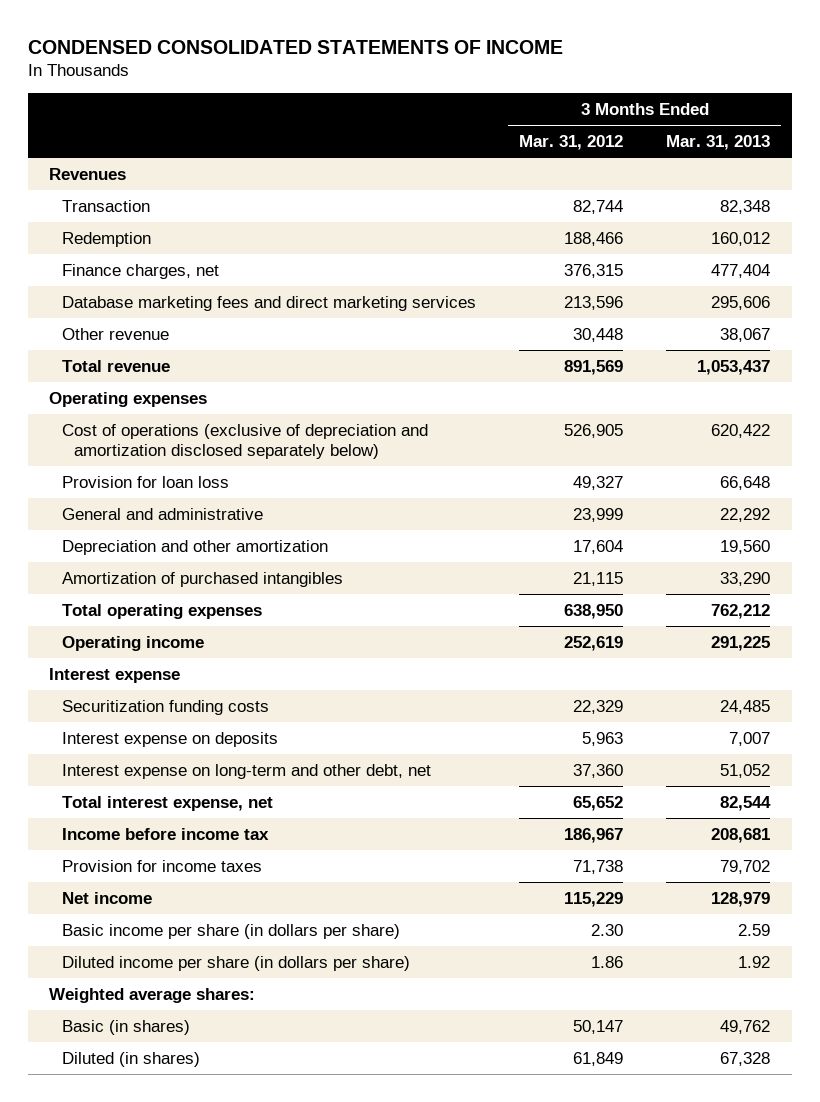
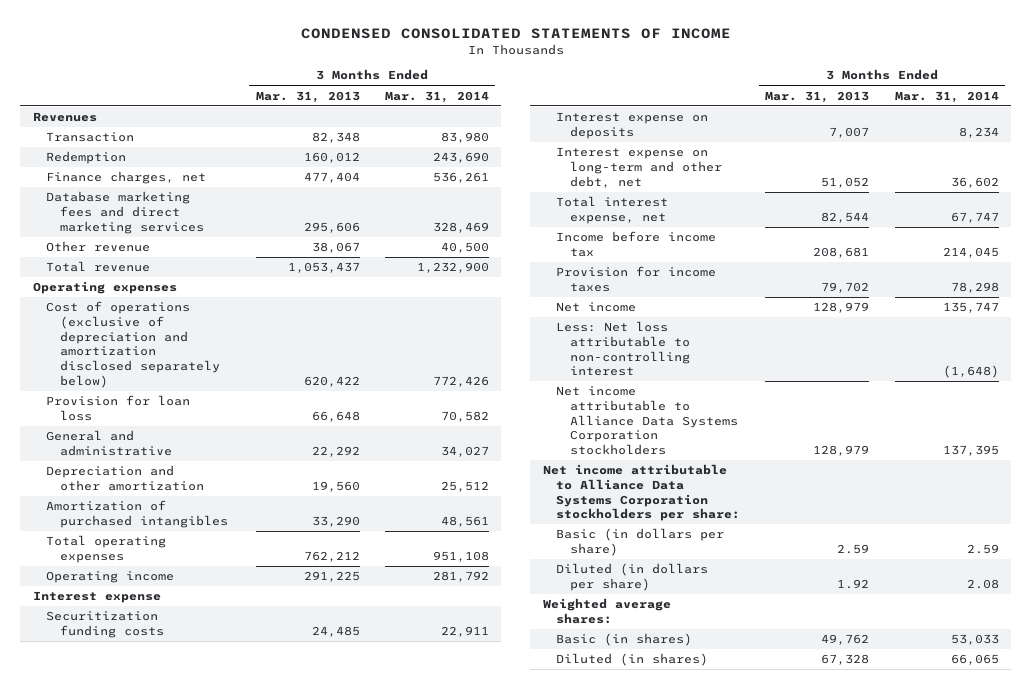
[518,134,623,150] Mar. 31, 2012 -> none
none -> [384,90,489,103] Mar. 31, 2014
none -> [556,321,691,377] Less: Net loss attributable to non-controlling interest
none -> [556,386,739,455] Net income attributable to Alliance Data Systems Corporation stockholders
none -> [542,464,741,522] Net income attributable to Alliance Data Systems Corporation stockholders per share:
[61,923,400,939] Basic income per share (in dollars per share) -> [556,528,725,556] Basic (in dollars per share)
[61,955,410,971] Diluted income per share (in dollars per share) -> [556,563,709,591] Diluted (in dollars per share)

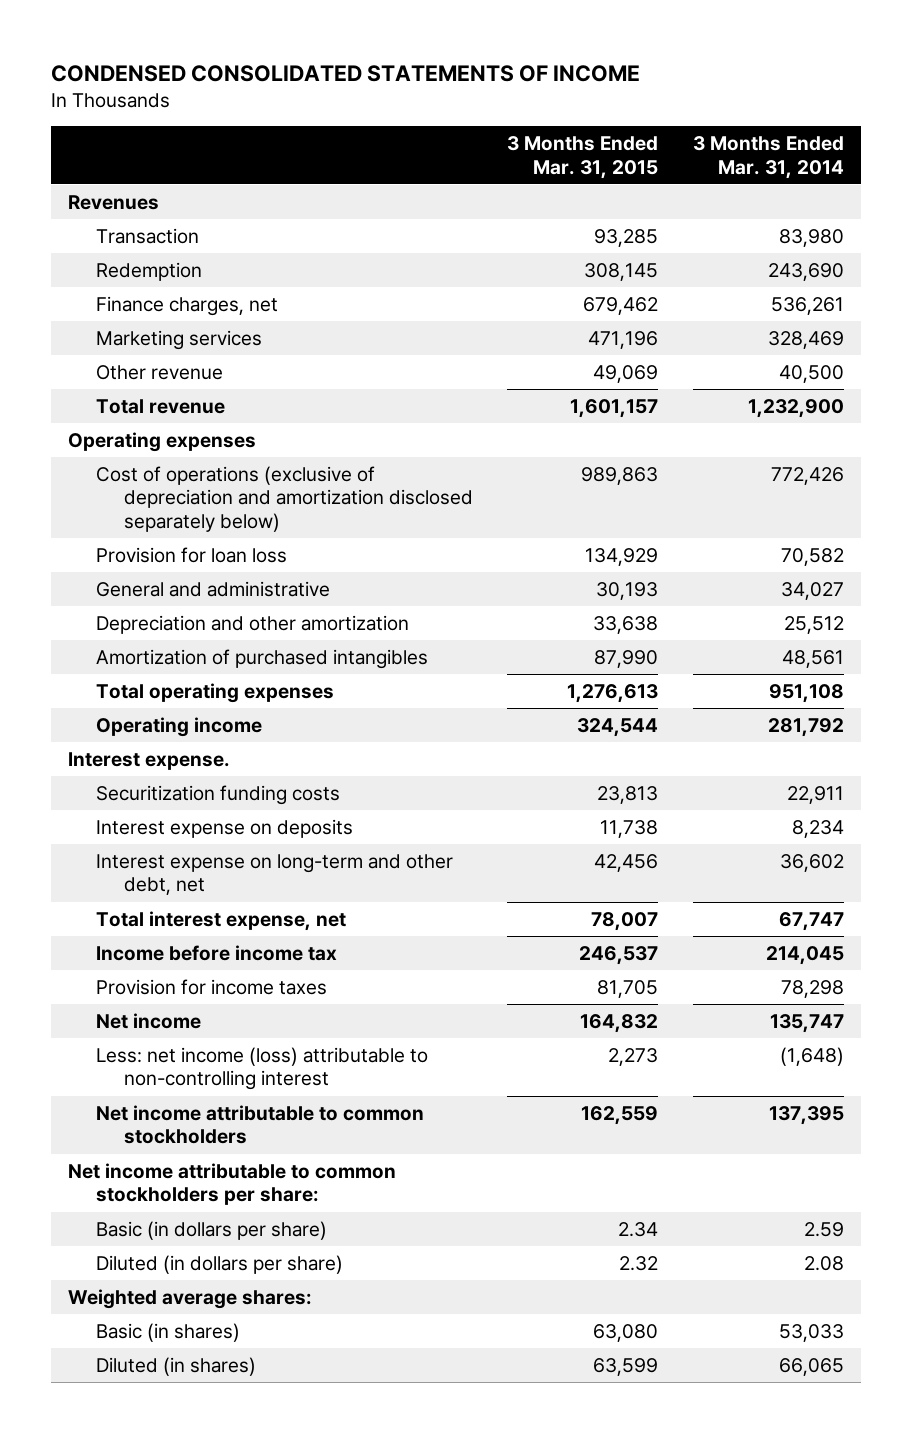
[255,90,360,103] Mar. 31, 2013 -> none
none -> [507,136,659,179] 3 Months Ended Mar. 31, 2015
[46,191,205,234] Database marketing fees and direct marketing services -> [96,329,263,350] Marketing services
[32,591,161,604] Interest expense -> [68,751,231,770] Interest expense.
[556,321,691,377] Less: Net loss attributable to non-controlling interest -> [96,1046,429,1091] Less: net income (loss) attributable to non-controlling interest
[556,386,739,455] Net income attributable to Alliance Data Systems Corporation stockholders -> [96,1104,425,1145] Net income attributable to common stockholders
[542,464,741,522] Net income attributable to Alliance Data Systems Corporation stockholders per share: -> [68,1162,397,1206] Net income attributable to common stockholders per share:

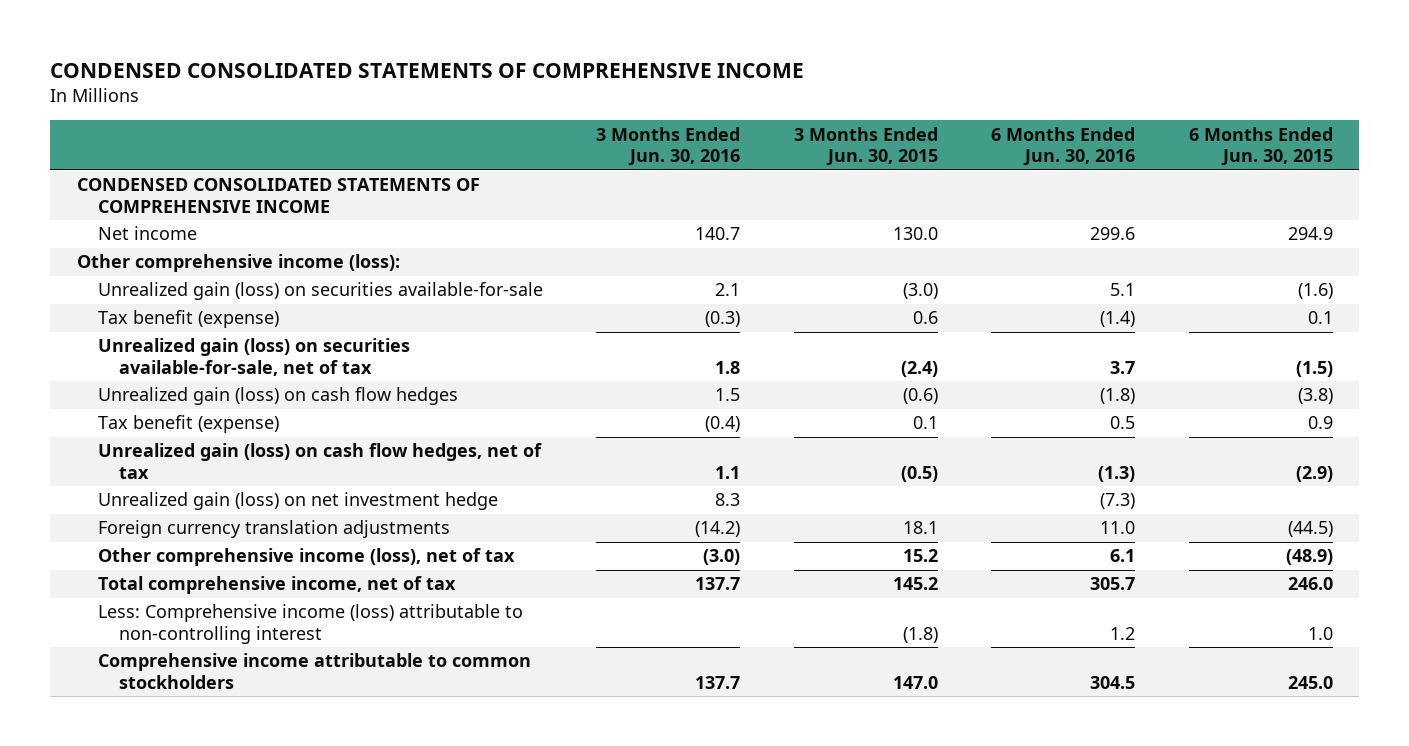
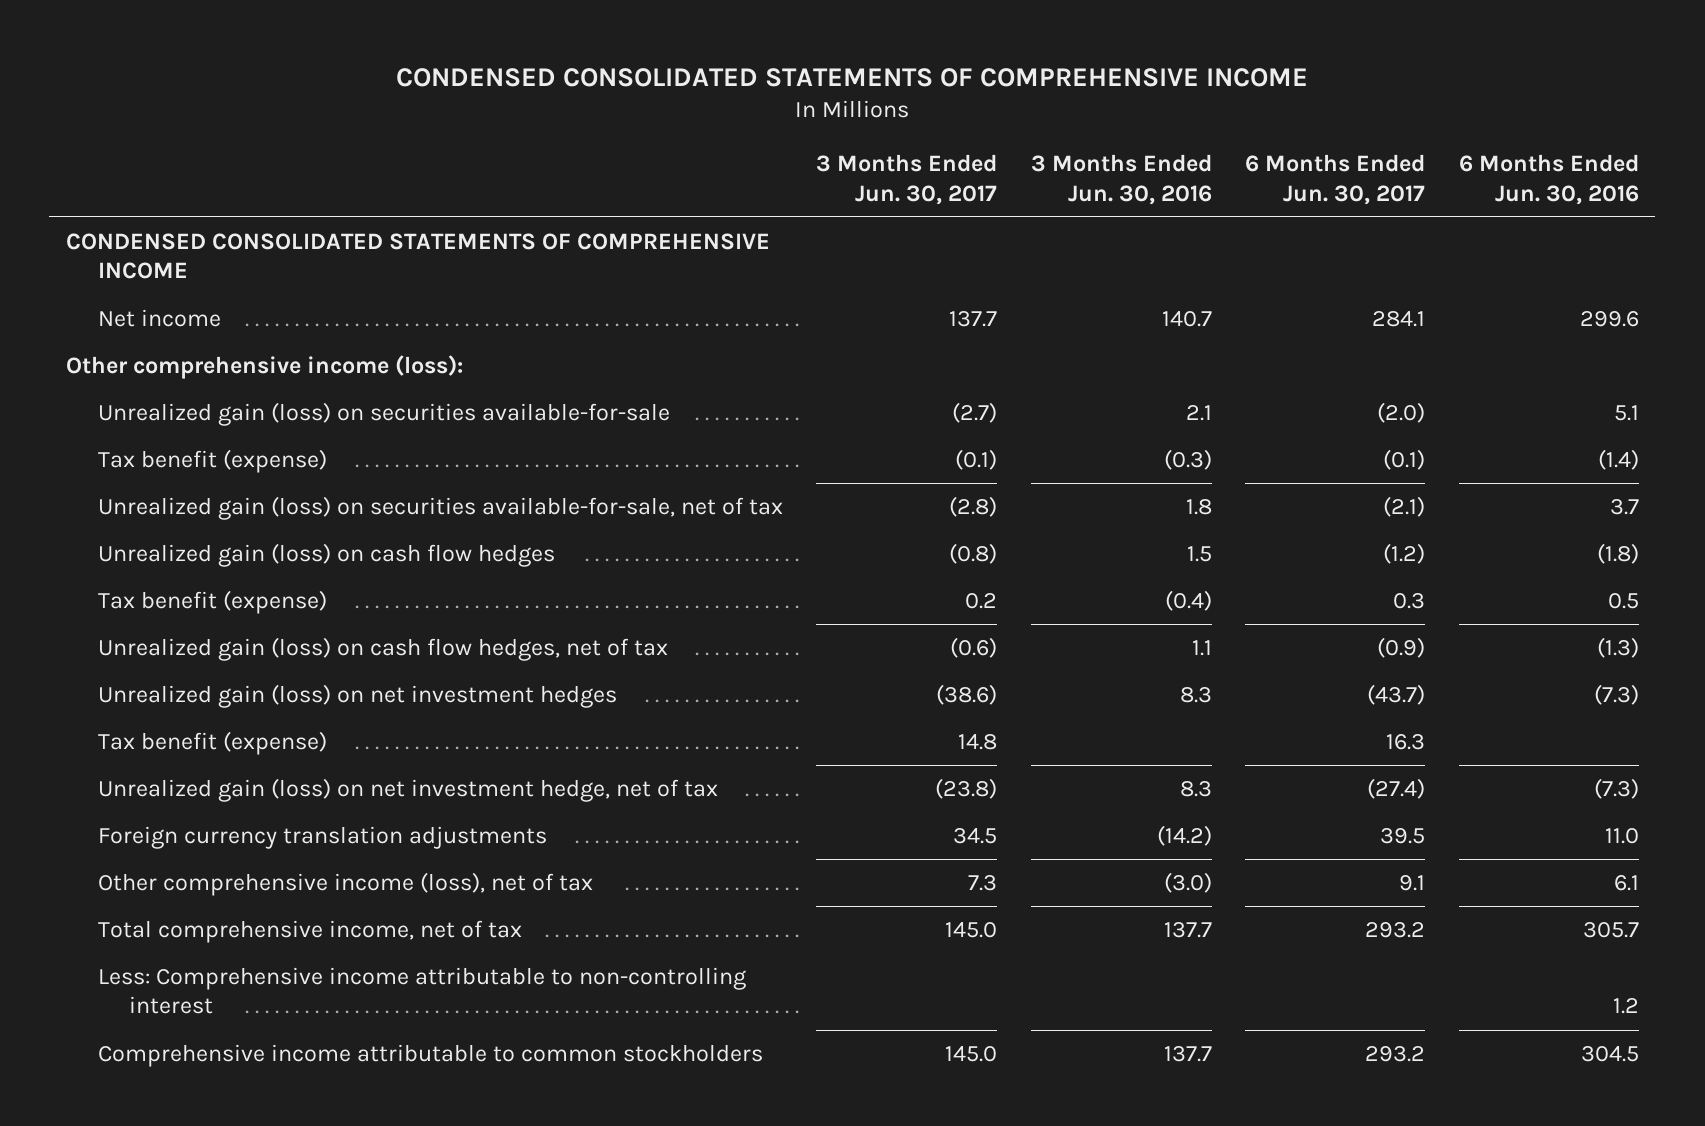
[793,126,938,167] 3 Months Ended Jun. 30, 2015 -> none
[1188,126,1333,167] 6 Months Ended Jun. 30, 2015 -> none
none -> [816,154,998,205] 3 Months Ended Jun. 30, 2017
none -> [1245,154,1426,205] 6 Months Ended Jun. 30, 2017
none -> [97,683,617,708] Unrealized gain (loss) on net investment hedges
none -> [97,730,327,755] Tax benefit (expense)
[97,492,498,511] Unrealized gain (loss) on net investment hedge -> [97,777,718,802] Unrealized gain (loss) on net investment hedge, net of tax
[97,604,523,645] Less: Comprehensive income (loss) attributable to non-controlling interest -> [97,966,746,1015] Less: Comprehensive income attributable to non-controlling interest

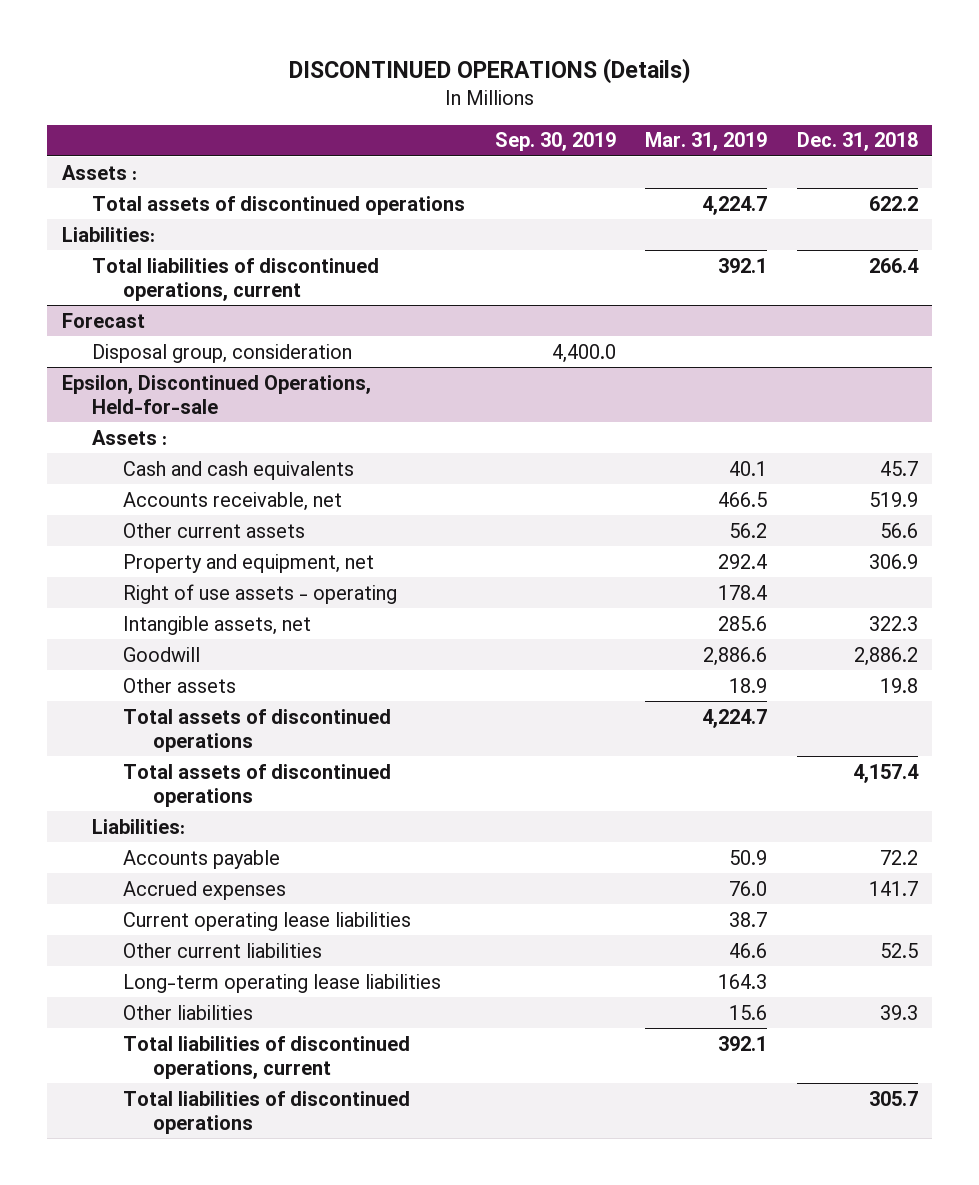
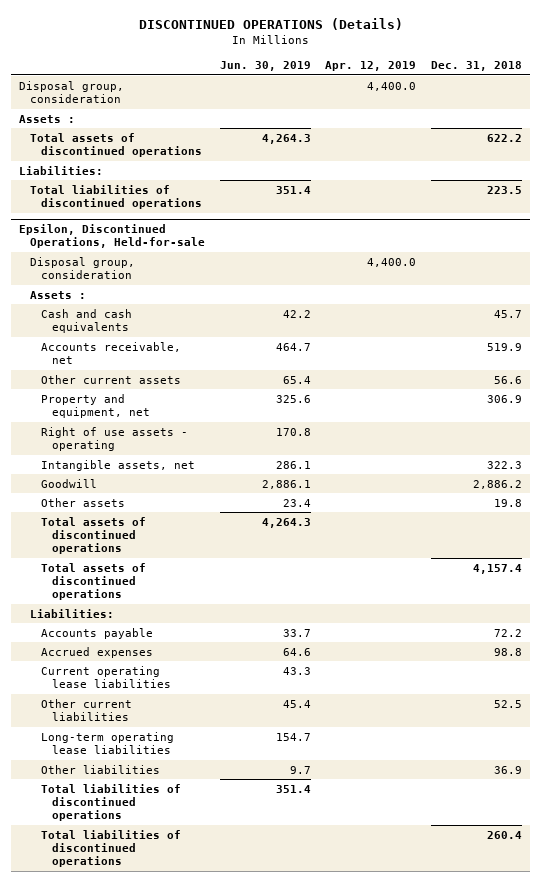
[494,132,616,152] Sep. 30, 2019 -> none
[645,132,768,152] Mar. 31, 2019 -> none
none -> [219,60,311,71] Jun. 30, 2019
none -> [325,60,417,71] Apr. 12, 2019
none -> [18,80,124,103] Disposal group, consideration
[61,312,145,328] Forecast -> none
[92,343,353,363] Disposal group, consideration -> none
[92,257,380,301] Total liabilities of discontinued operations, current -> [29,184,203,209] Total liabilities of discontinued operations
[868,257,919,273] 266.4 -> [487,185,523,194] 223.5
none -> [29,256,135,279] Disposal group, consideration
[868,880,918,896] 141.7 -> [494,647,523,656] 98.8
[879,1004,918,1020] 39.3 -> [494,765,523,774] 36.9
[122,1035,410,1079] Total liabilities of discontinued operations, current -> [41,783,182,822] Total liabilities of discontinued operations
[868,1090,918,1106] 305.7 -> [487,830,523,839] 260.4

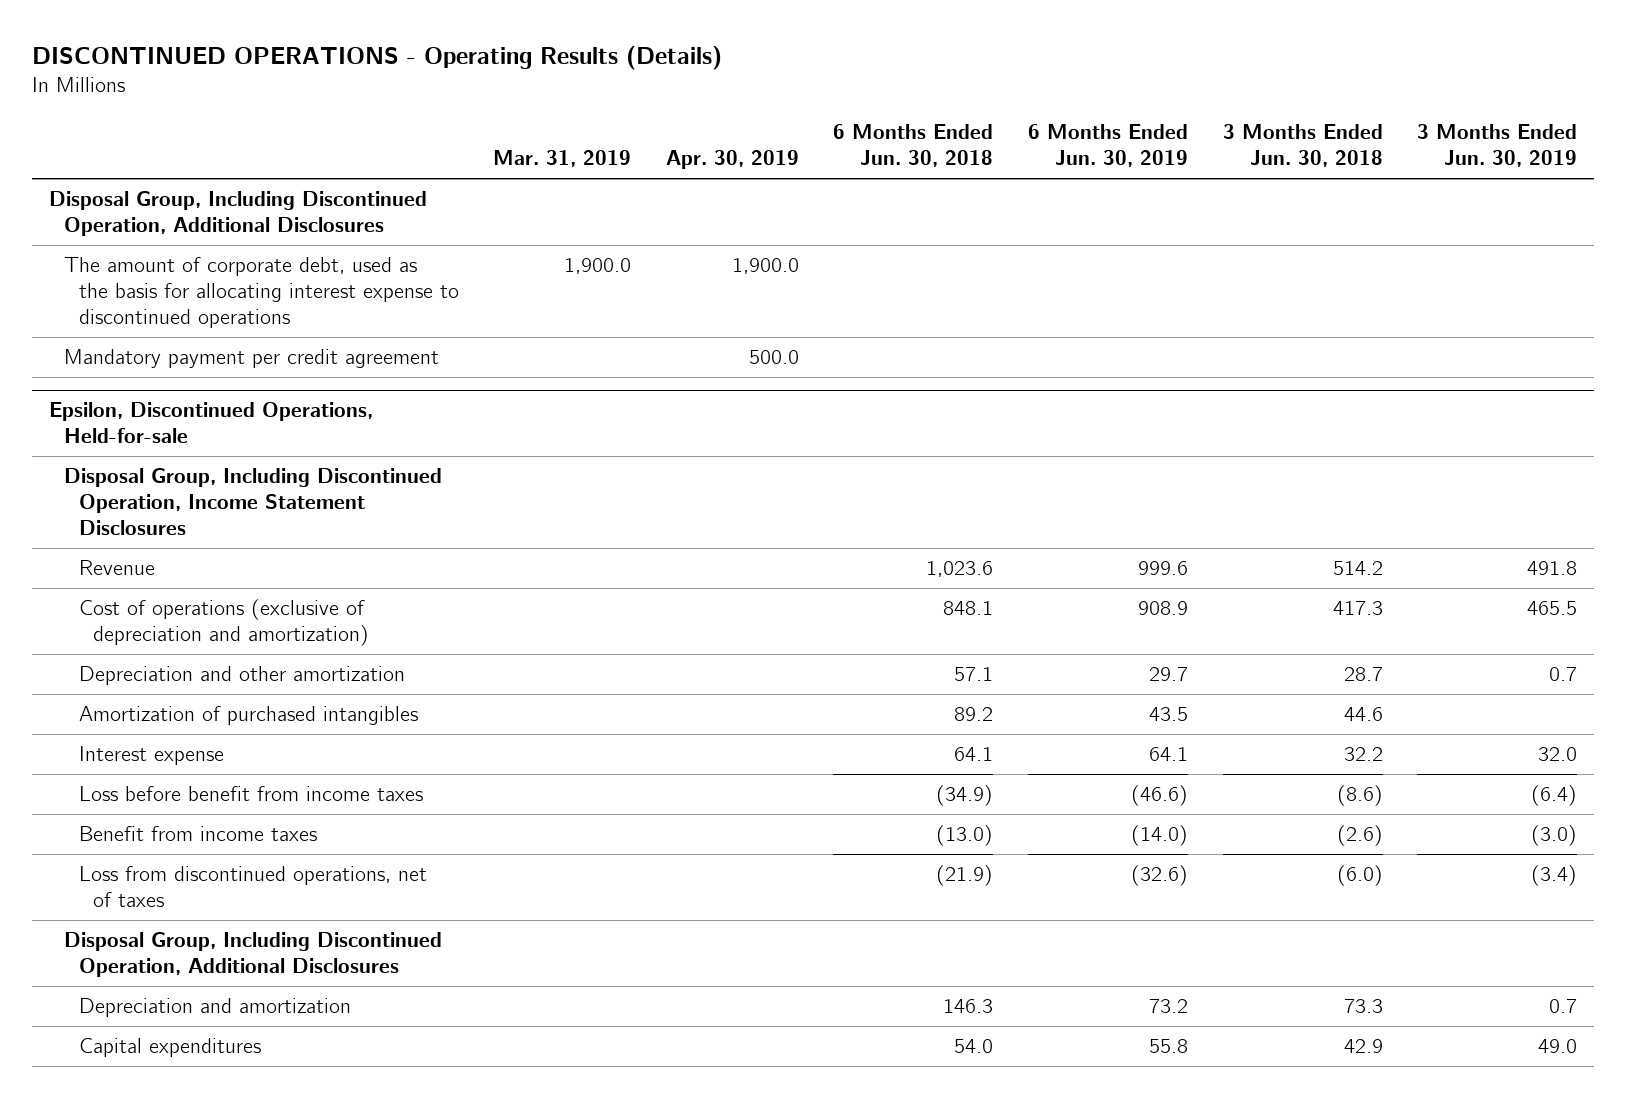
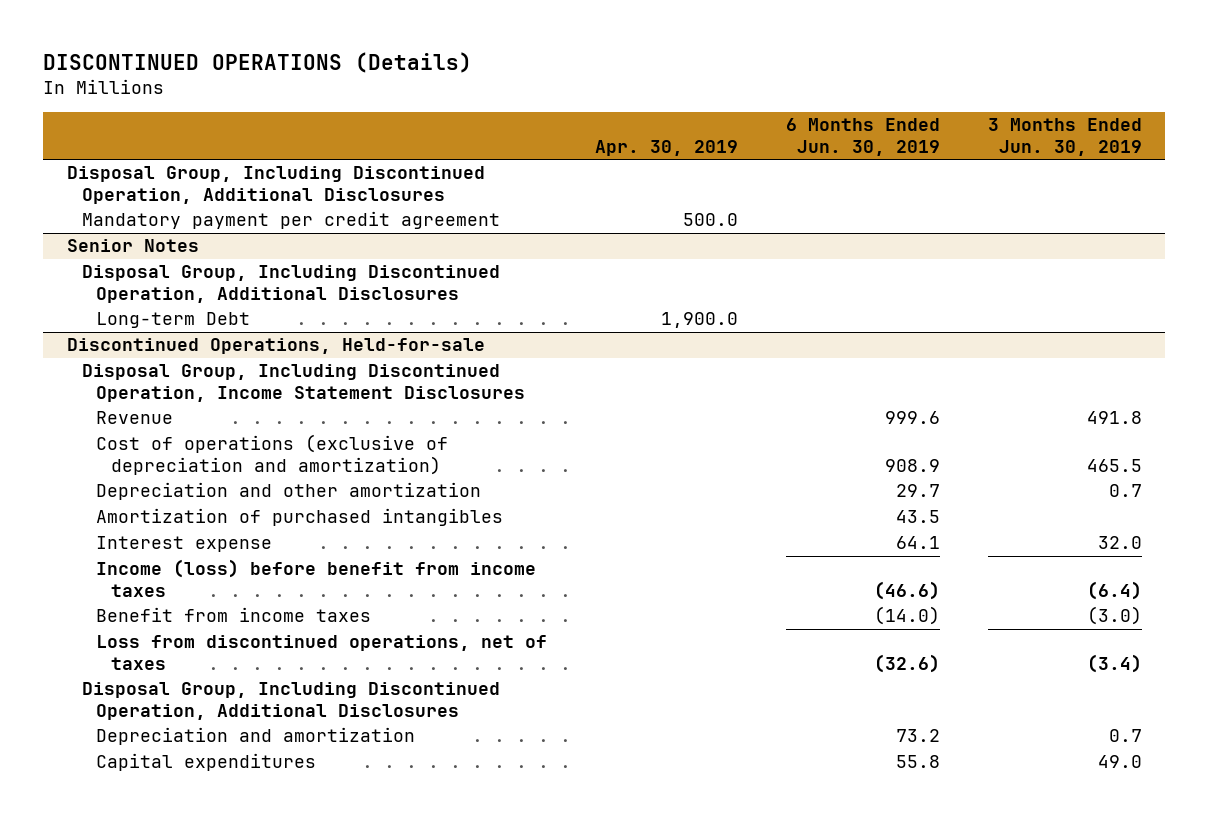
[32,45,723,70] DISCONTINUED OPERATIONS - Operating Results (Details) -> [43,52,473,74] DISCONTINUED OPERATIONS (Details)
[493,150,632,168] Mar. 31, 2019 -> none
[833,124,994,168] 6 Months Ended Jun. 30, 2018 -> none
[1222,124,1383,168] 3 Months Ended Jun. 30, 2018 -> none
[63,257,459,329] The amount of corporate debt, used as the basis for allocating interest expense to discontinued operations -> none
none -> [66,239,199,253] Senior Notes
none -> [81,265,500,303] Disposal Group, Including Discontinued Operation, Additional Disclosures
none -> [96,312,251,329] Long-term Debt
[49,402,374,444] Epsilon, Discontinued Operations, Held-for-sale -> [66,338,485,355] Discontinued Operations, Held-for-sale
[78,786,423,802] Loss before benefit from income taxes -> [96,559,537,597] Income (loss) before benefit from income taxes

